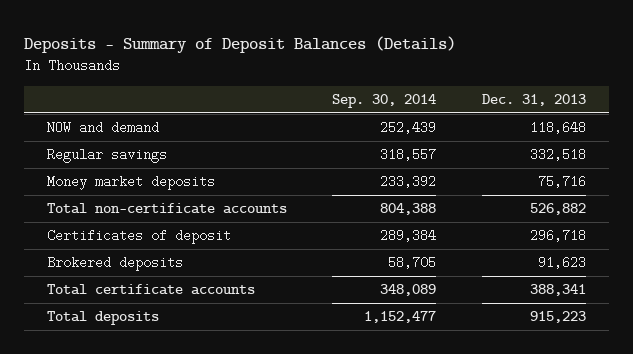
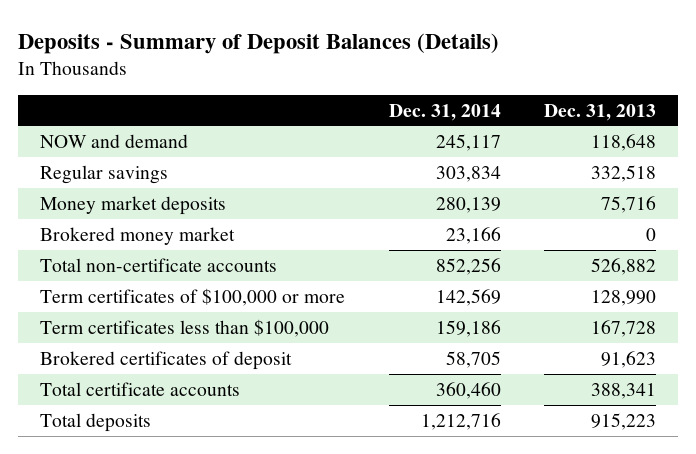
[332,94,437,109] Sep. 30, 2014 -> none
none -> [388,103,501,121] Dec. 31, 2014
none -> [40,226,236,245] Brokered money market
[46,229,231,245] Certificates of deposit -> none
none -> [40,287,346,306] Term certificates of $100,000 or more
none -> [40,318,330,337] Term certificates less than $100,000
[46,256,183,272] Brokered deposits -> [40,350,293,370] Brokered certificates of deposit

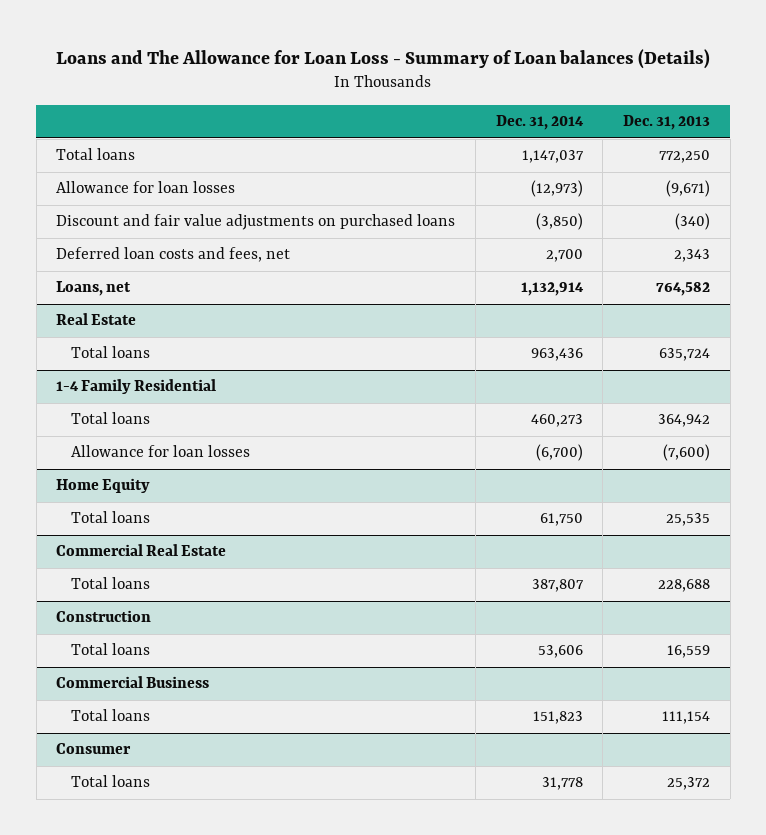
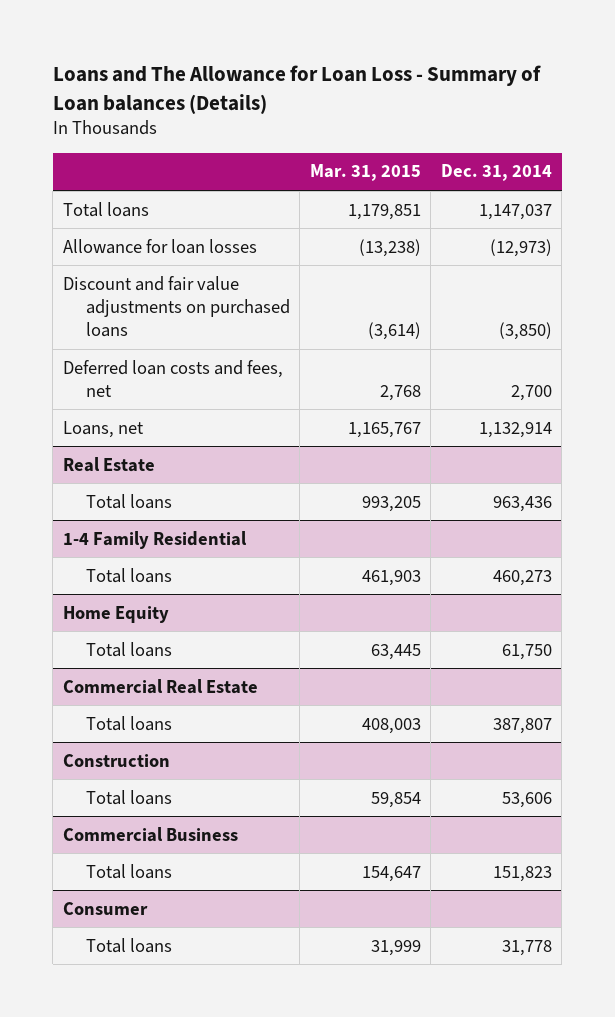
[623,115,711,131] Dec. 31, 2013 -> none
none -> [309,164,421,182] Mar. 31, 2015
[71,445,251,458] Allowance for loan losses -> none

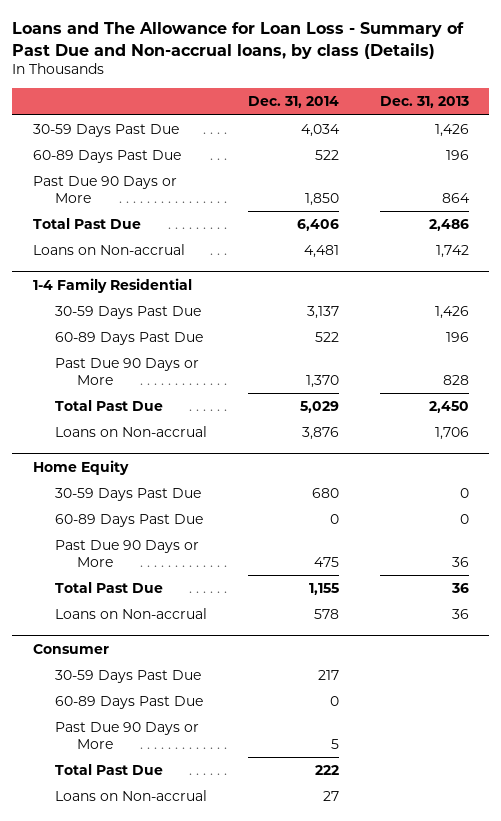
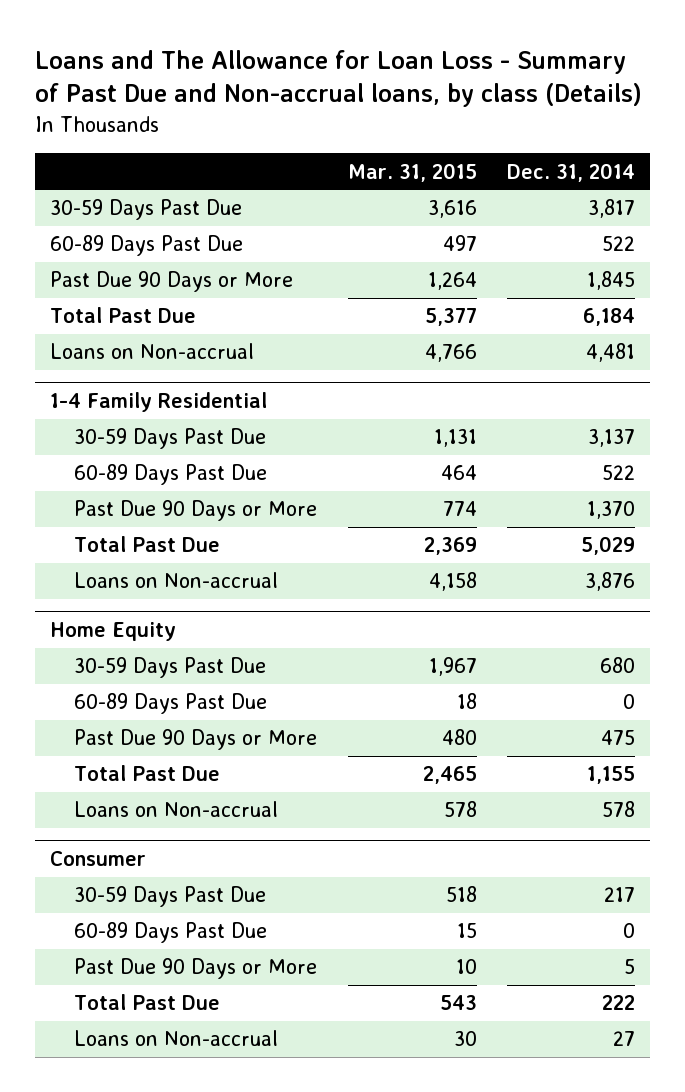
[379,96,469,109] Dec. 31, 2013 -> none
none -> [347,162,477,182] Mar. 31, 2015
[300,124,340,138] 4,034 -> [588,199,636,219] 3,817
[304,193,339,207] 1,850 -> [587,271,636,291] 1,845
[296,219,339,232] 6,406 -> [583,308,636,327] 6,184

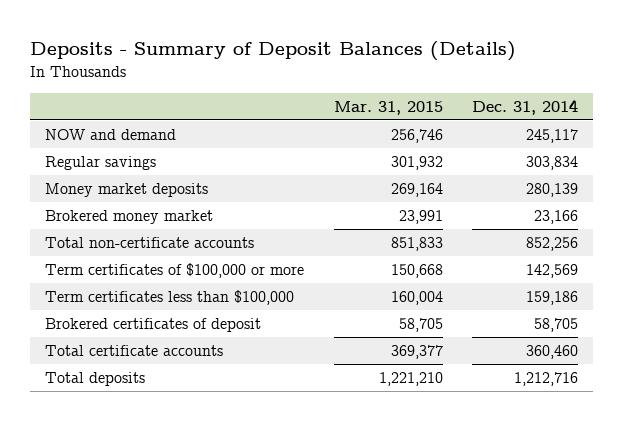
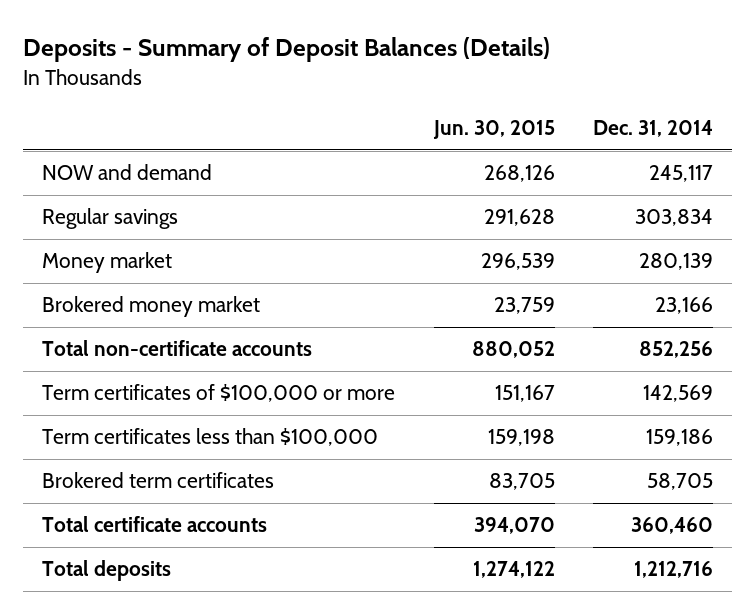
[333,100,443,115] Mar. 31, 2015 -> none
none -> [432,120,555,140] Jun. 30, 2015
[45,182,209,197] Money market deposits -> [42,252,173,274] Money market
[45,317,262,332] Brokered certificates of deposit -> [42,472,275,489] Brokered term certificates

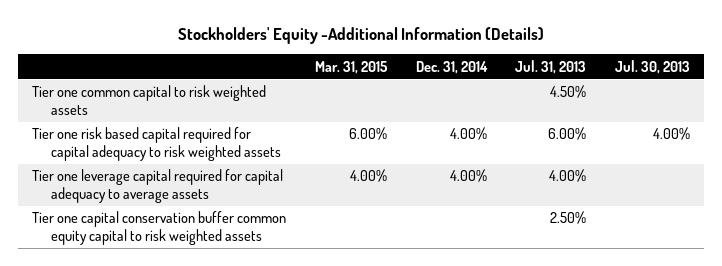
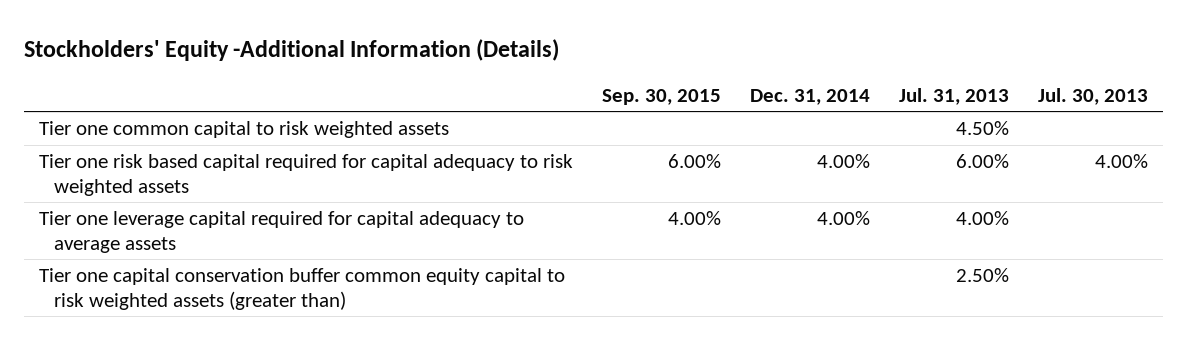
[314,60,388,74] Mar. 31, 2015 -> none
none -> [601,88,721,105] Sep. 30, 2015
[32,211,287,246] Tier one capital conservation buffer common equity capital to risk weighted assets -> [38,268,565,310] Tier one capital conservation buffer common equity capital to risk weighted assets (greater than)

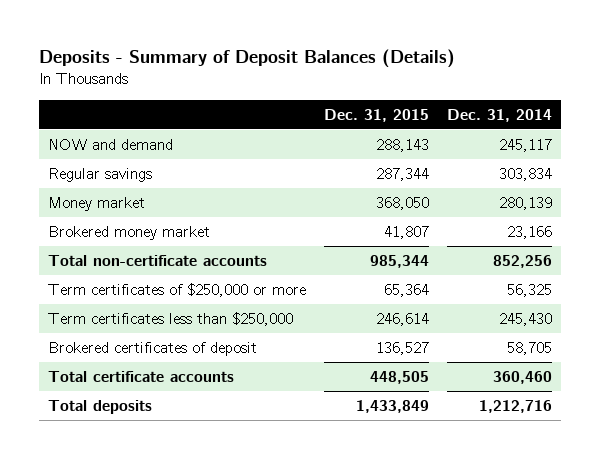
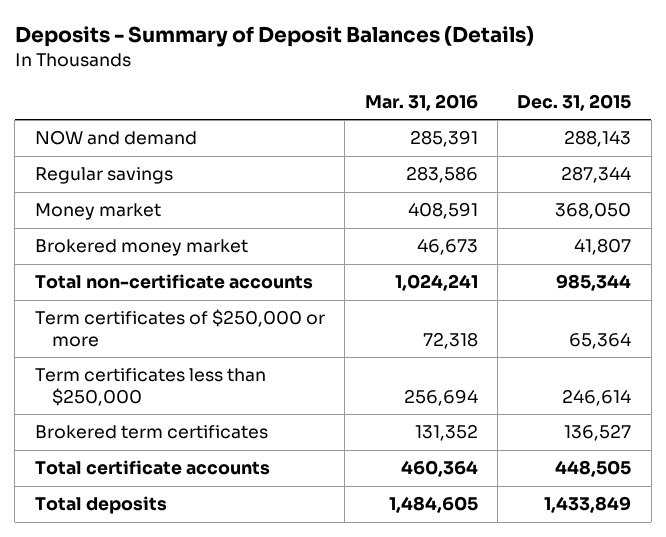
[446,108,552,122] Dec. 31, 2014 -> none
none -> [364,94,478,112] Mar. 31, 2016
[47,341,257,356] Brokered certificates of deposit -> [34,425,268,440] Brokered term certificates

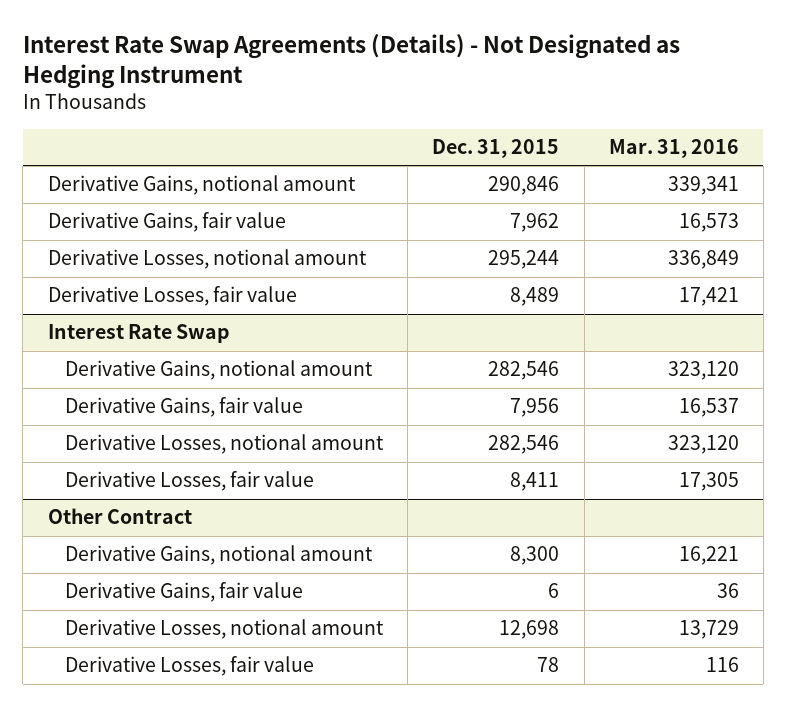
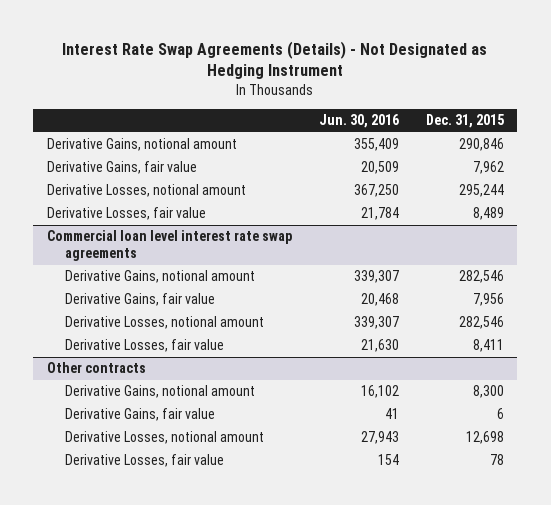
[608,139,739,159] Mar. 31, 2016 -> none
none -> [318,114,399,129] Jun. 30, 2016
[47,324,230,344] Interest Rate Swap -> [46,230,292,262] Commercial loan level interest rate swap agreements
[47,508,192,525] Other Contract -> [46,362,146,374] Other contracts

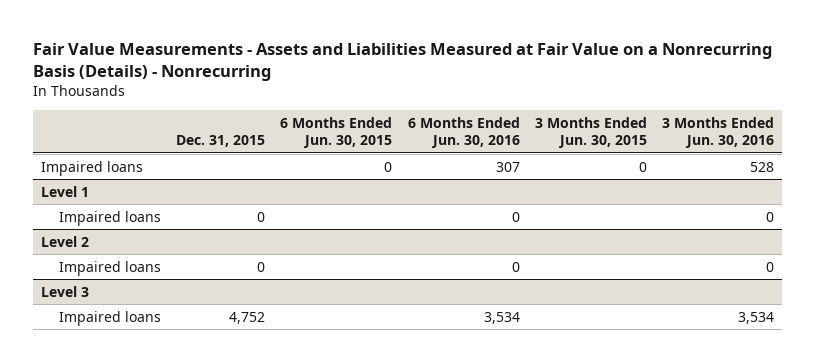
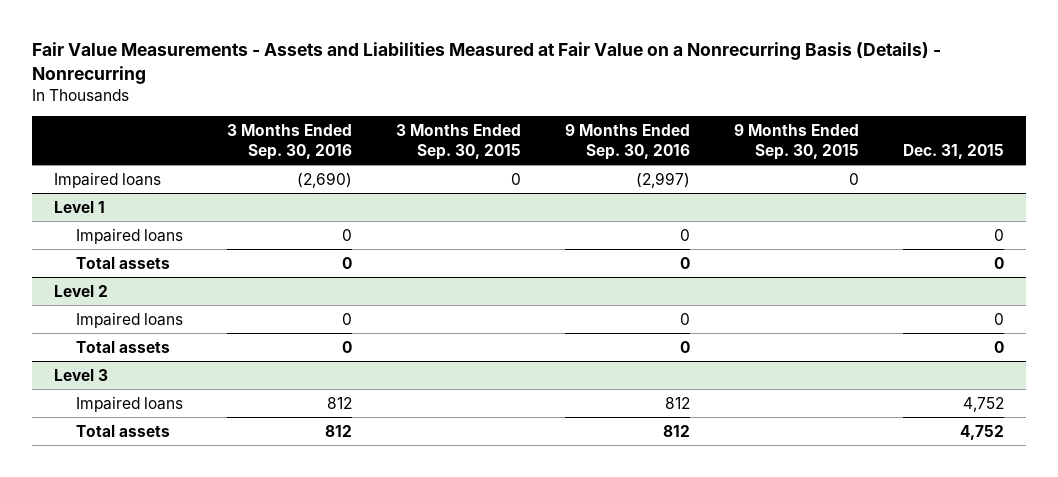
[280,117,393,149] 6 Months Ended Jun. 30, 2015 -> none
[407,117,520,149] 6 Months Ended Jun. 30, 2016 -> none
[535,117,648,149] 3 Months Ended Jun. 30, 2015 -> none
[662,117,775,149] 3 Months Ended Jun. 30, 2016 -> none
none -> [227,123,353,160] 3 Months Ended Sep. 30, 2016
none -> [396,123,522,160] 3 Months Ended Sep. 30, 2015
none -> [564,123,690,160] 9 Months Ended Sep. 30, 2016
none -> [733,123,859,160] 9 Months Ended Sep. 30, 2015
none -> [76,256,171,269] Total assets
none -> [76,340,171,353] Total assets
none -> [76,424,171,437] Total assets

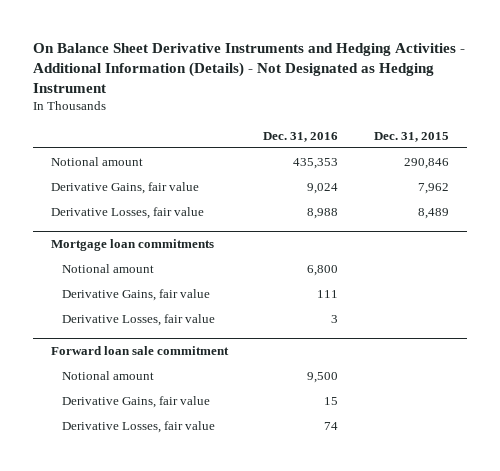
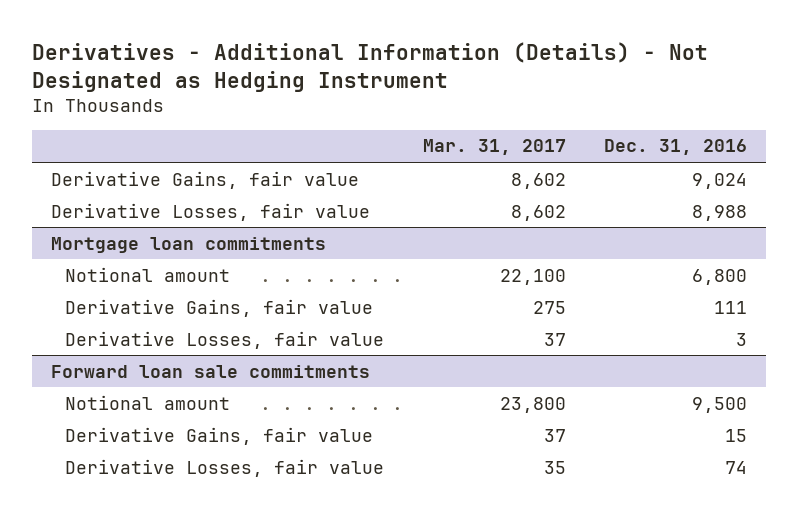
[33,43,466,93] On Balance Sheet Derivative Instruments and Hedging Activities - Additional Information (Details) - Not Designated as Hedging Instrument -> [31,41,708,92] Derivatives - Additional Information (Details) - Not Designated as Hedging Instrument
[373,131,449,142] Dec. 31, 2015 -> none
none -> [422,139,566,156] Mar. 31, 2017
[50,156,143,166] Notional amount -> none
[50,346,229,356] Forward loan sale commitment -> [50,364,370,378] Forward loan sale commitments

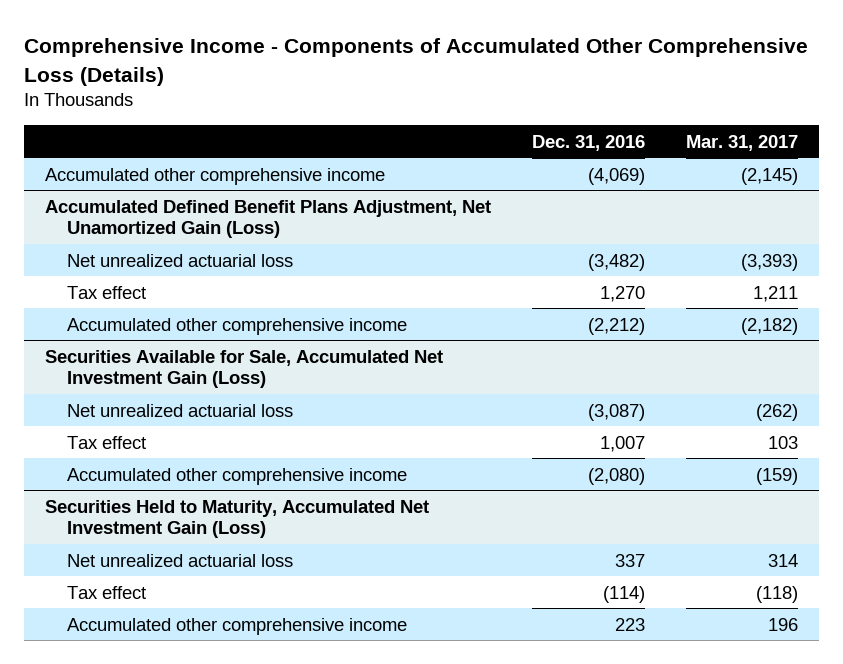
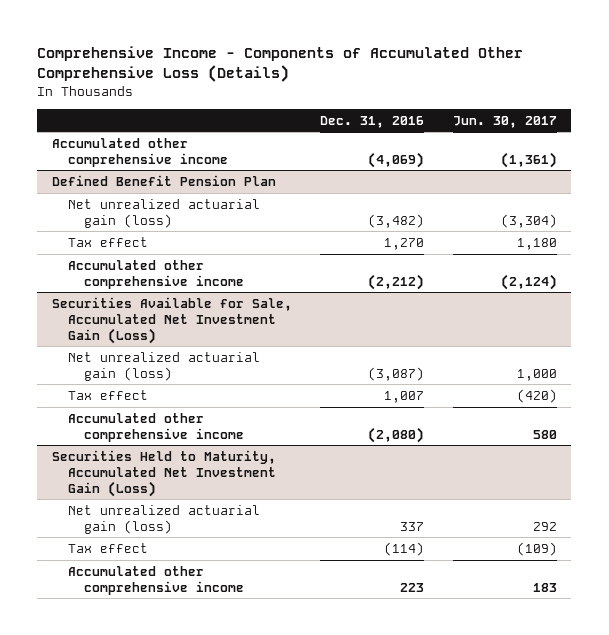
[686,134,799,151] Mar. 31, 2017 -> none
none -> [452,115,557,128] Jun. 30, 2017
[44,199,491,239] Accumulated Defined Benefit Plans Adjustment, Net Unamortized Gain (Loss) -> [51,174,276,186] Defined Benefit Pension Plan
[66,253,293,267] Net unrealized actuarial loss -> [67,198,260,228] Net unrealized actuarial gain (loss)
[66,403,293,417] Net unrealized actuarial loss -> [67,351,260,381] Net unrealized actuarial gain (loss)
[66,553,293,567] Net unrealized actuarial loss -> [67,504,260,534] Net unrealized actuarial gain (loss)

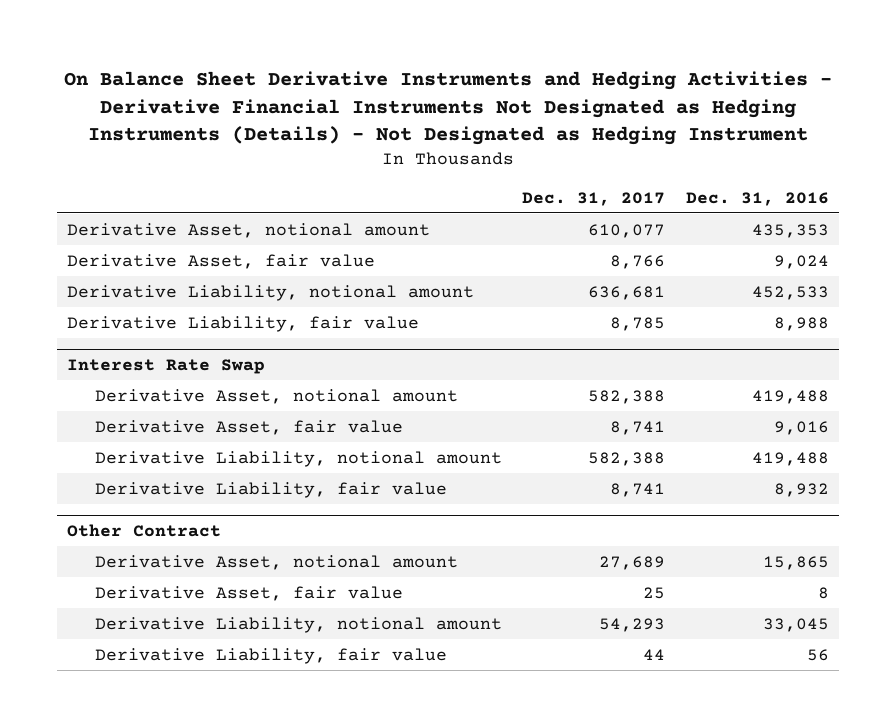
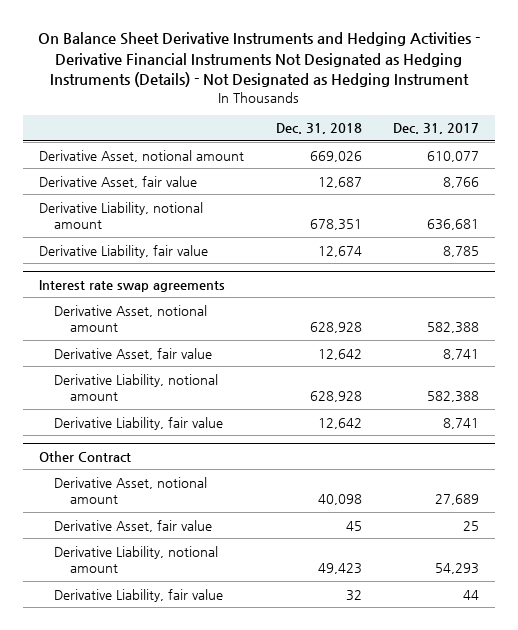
[685,191,829,206] Dec. 31, 2016 -> none
none -> [275,123,362,135] Dec. 31, 2018
[67,358,266,374] Interest Rate Swap -> [39,279,226,292] Interest rate swap agreements

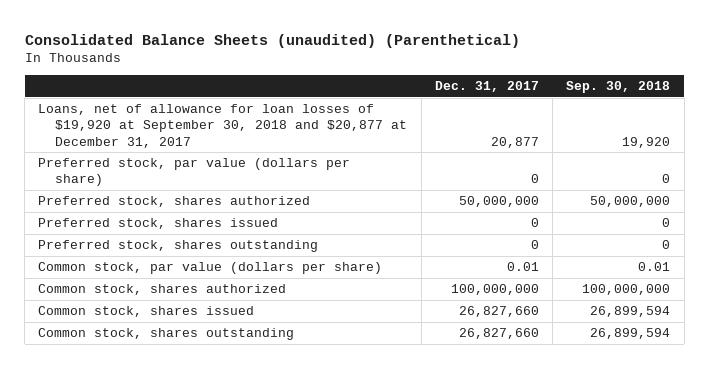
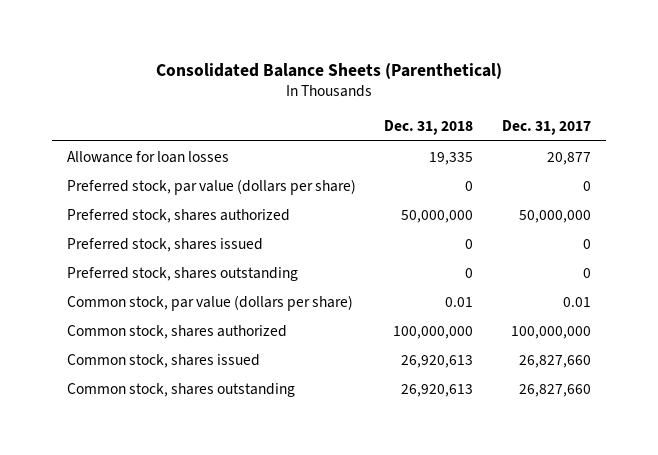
[24,33,520,48] Consolidated Balance Sheets (unaudited) (Parenthetical) -> [155,62,502,79] Consolidated Balance Sheets (Parenthetical)
[566,80,671,93] Sep. 30, 2018 -> none
none -> [384,120,474,136] Dec. 31, 2018
[38,104,408,148] Loans, net of allowance for loan losses of $19,920 at September 30, 2018 and $20,877 at December 31, 2017 -> [66,150,229,163] Allowance for loan losses

